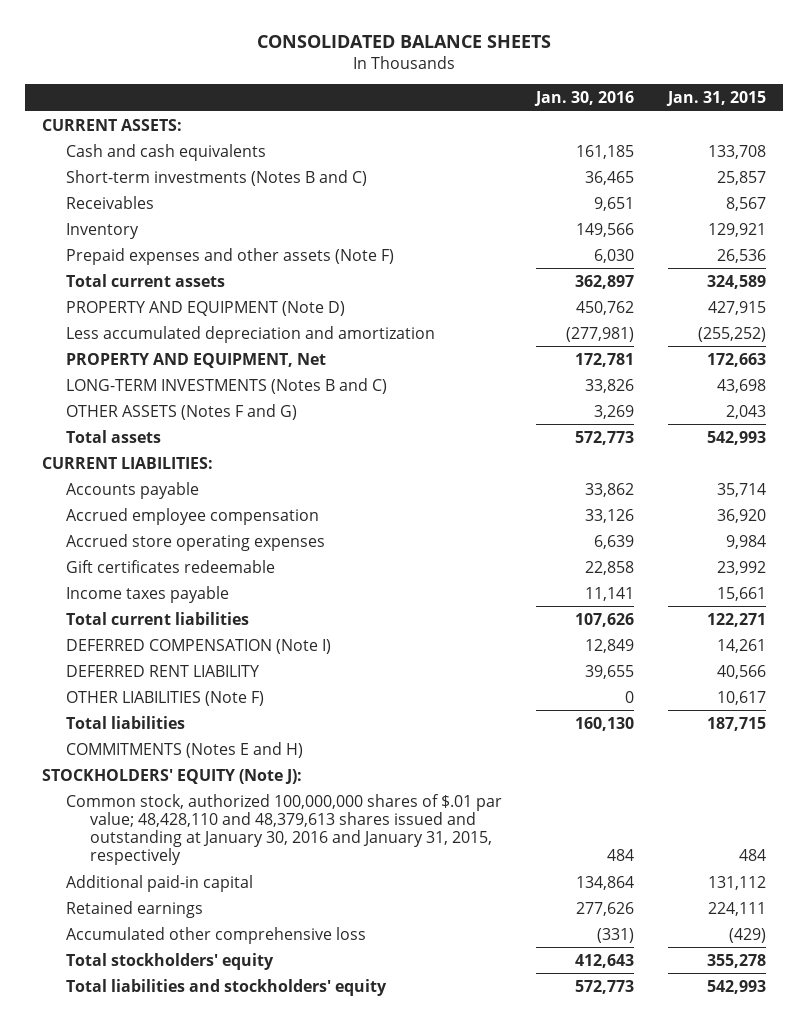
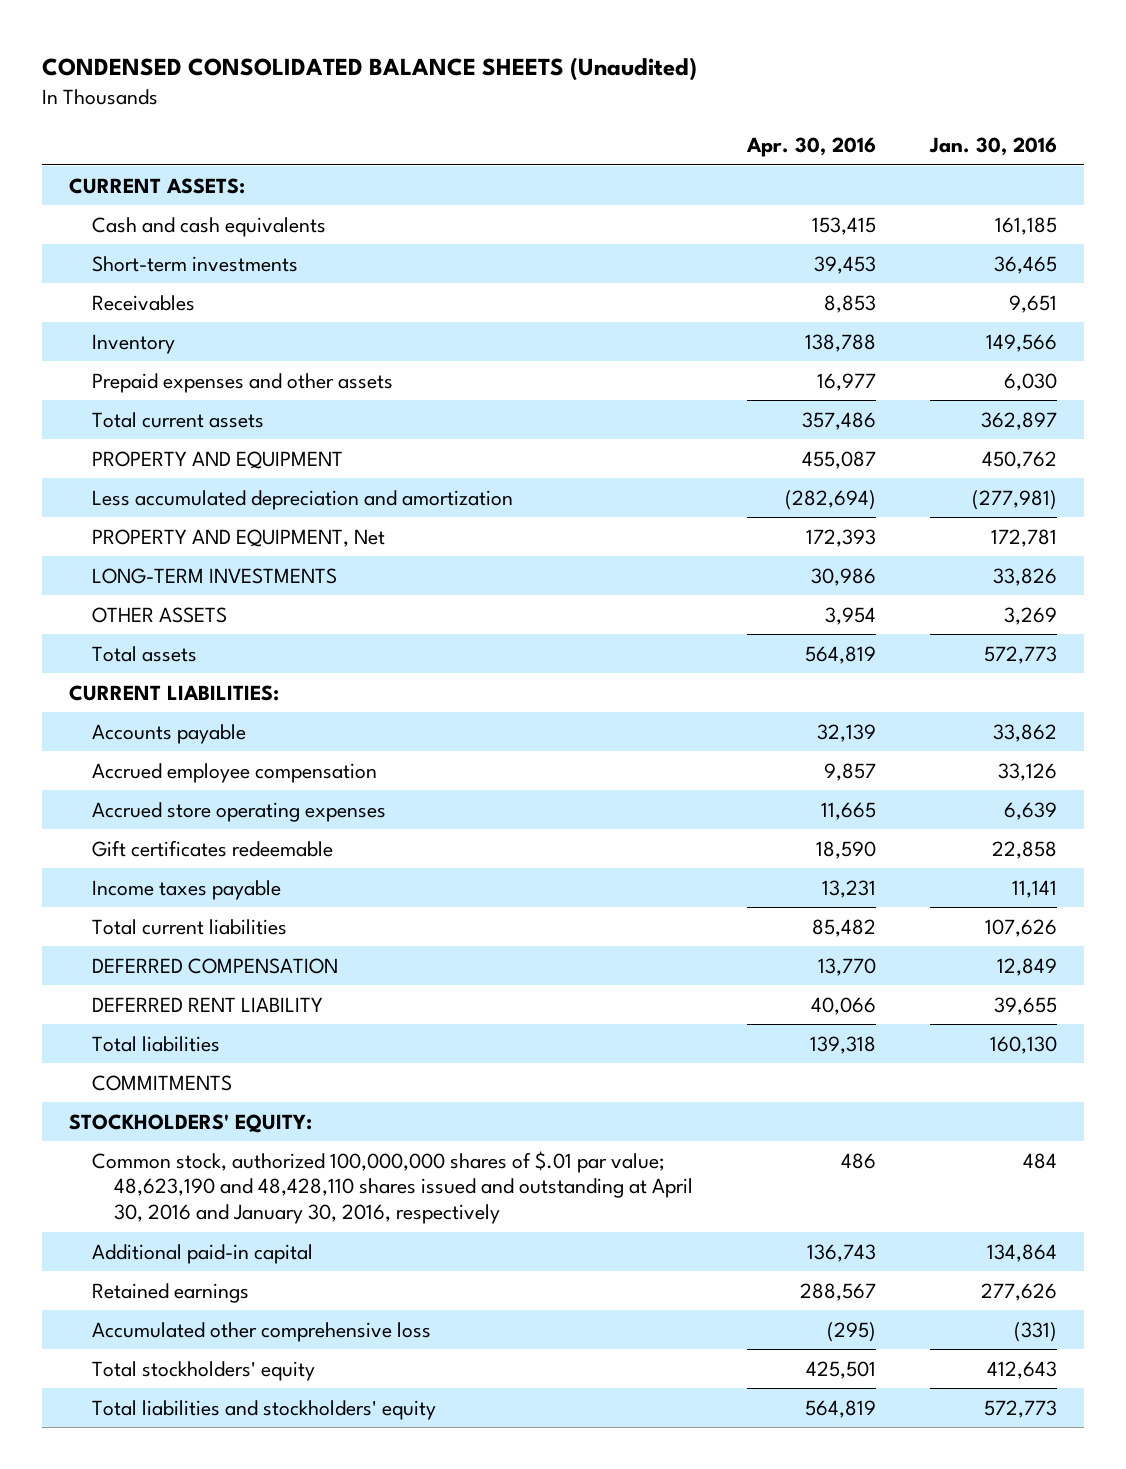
[256,35,551,49] CONSOLIDATED BALANCE SHEETS -> [42,57,698,82] CONDENSED CONSOLIDATED BALANCE SHEETS (Unaudited)
[665,91,766,107] Jan. 31, 2015 -> none
none -> [746,136,877,157] Apr. 30, 2016
[65,169,367,186] Short-term investments (Notes B and C) -> [91,255,298,272] Short-term investments
[65,247,394,265] Prepaid expenses and other assets (Note F) -> [91,372,393,393] Prepaid expenses and other assets
[65,300,345,316] PROPERTY AND EQUIPMENT (Note D) -> [91,450,343,469] PROPERTY AND EQUIPMENT
[65,377,387,394] LONG-TERM INVESTMENTS (Notes B and C) -> [91,567,337,584] LONG-TERM INVESTMENTS
[65,403,297,420] OTHER ASSETS (Notes F and G) -> [91,606,227,623] OTHER ASSETS
[65,638,331,654] DEFERRED COMPENSATION (Note I) -> [91,957,338,974] DEFERRED COMPENSATION
[65,690,264,706] OTHER LIABILITIES (Note F) -> none
[65,741,303,758] COMMITMENTS (Notes E and H) -> [91,1074,232,1091] COMMITMENTS
[41,768,302,784] STOCKHOLDERS' EQUITY (Note J): -> [69,1113,313,1133] STOCKHOLDERS' EQUITY:
[65,793,502,866] Common stock, authorized 100,000,000 shares of $.01 par value; 48,428,110 and 48,379,613 shares issued and outstanding at January 30, 2016 and January 31, 2015, respectively -> [91,1150,694,1225] Common stock, authorized 100,000,000 shares of $.01 par value; 48,623,190 and 48,428,110 shares issued and outstanding at April 30, 2016 and January 30, 2016, respectively

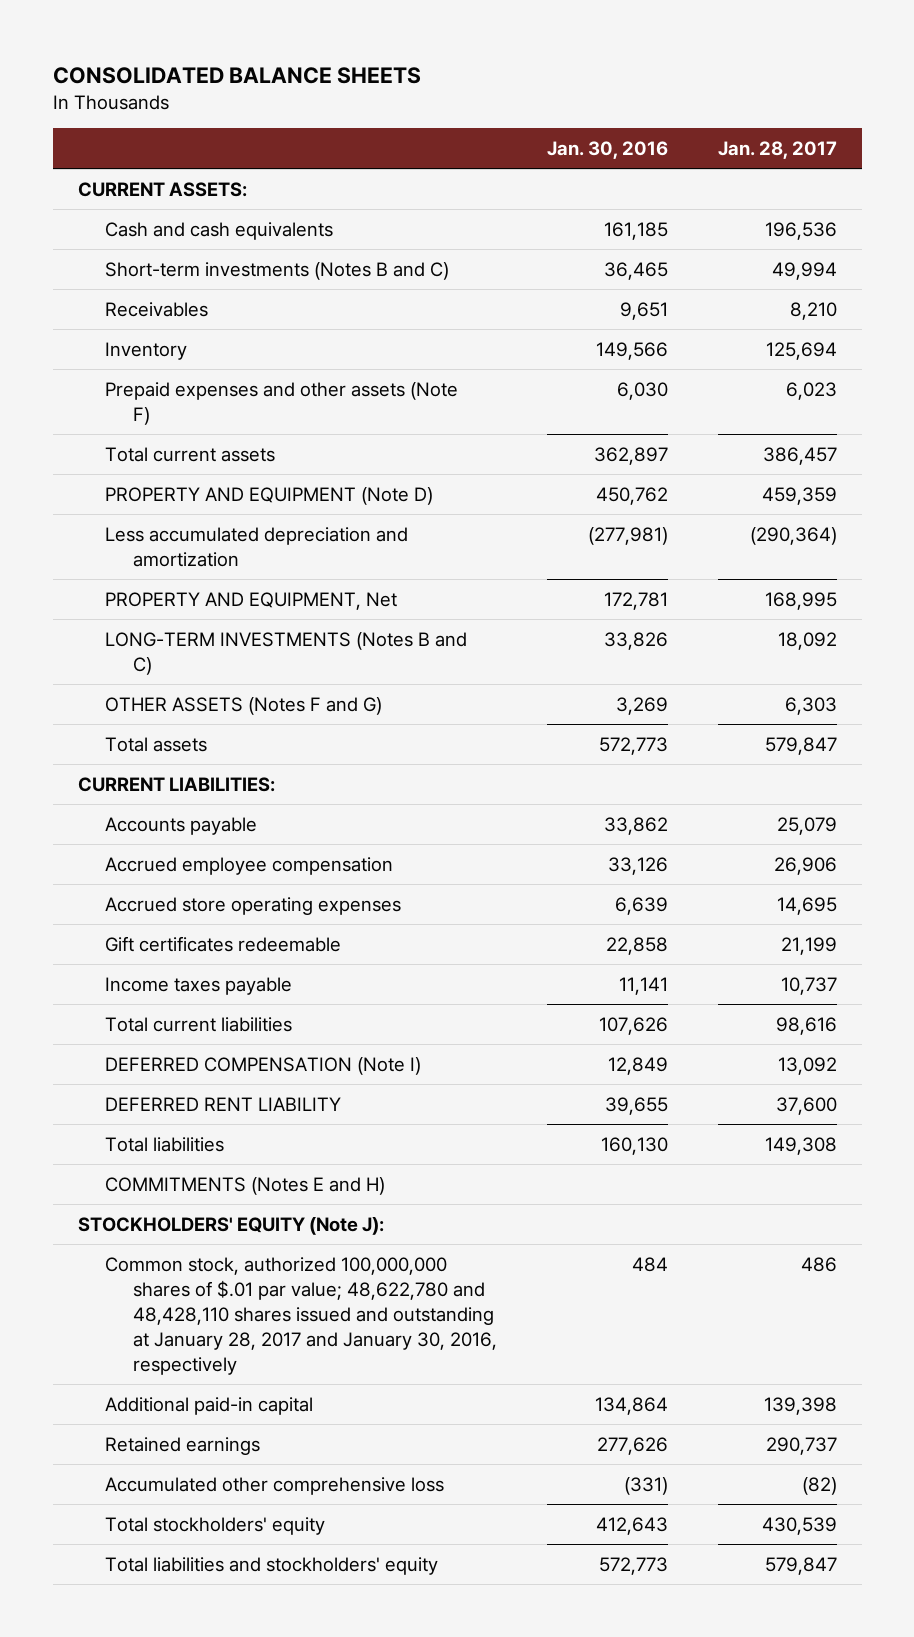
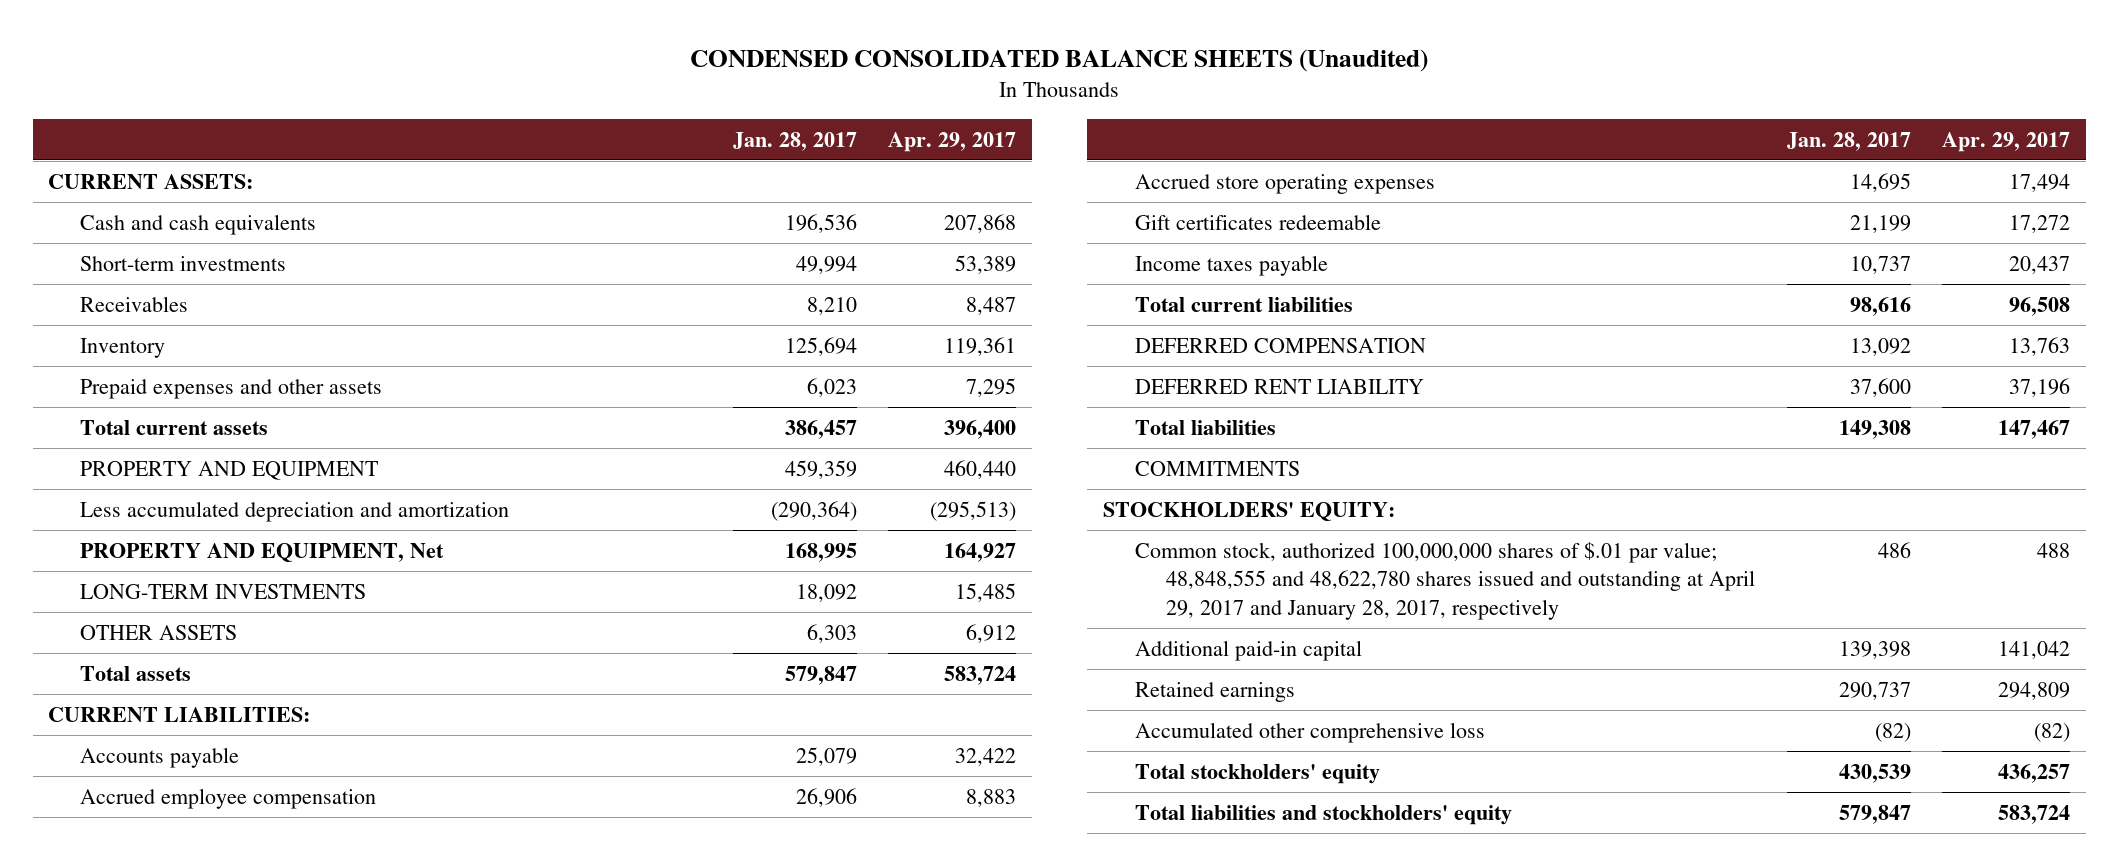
[52,66,421,84] CONSOLIDATED BALANCE SHEETS -> [690,49,1429,73] CONDENSED CONSOLIDATED BALANCE SHEETS (Unaudited)
[546,140,668,159] Jan. 30, 2016 -> none
none -> [888,131,1017,152] Apr. 29, 2017
[105,261,450,280] Short-term investments (Notes B and C) -> [80,255,287,271] Short-term investments
[105,381,459,425] Prepaid expenses and other assets (Note F) -> [80,378,383,399] Prepaid expenses and other assets
[105,486,434,505] PROPERTY AND EQUIPMENT (Note D) -> [80,460,380,480] PROPERTY AND EQUIPMENT
[105,631,468,675] LONG-TERM INVESTMENTS (Notes B and C) -> [80,583,367,599] LONG-TERM INVESTMENTS
[105,696,383,715] OTHER ASSETS (Notes F and G) -> [80,624,238,640] OTHER ASSETS
[105,1056,422,1075] DEFERRED COMPENSATION (Note I) -> [1134,337,1426,353] DEFERRED COMPENSATION
[105,1176,386,1195] COMMITMENTS (Notes E and H) -> [1134,460,1300,476] COMMITMENTS
[77,1216,384,1235] STOCKHOLDERS' EQUITY (Note J): -> [1102,501,1395,521] STOCKHOLDERS' EQUITY:
[105,1256,498,1375] Common stock, authorized 100,000,000 shares of $.01 par value; 48,622,780 and 48,428,110 shares issued and outstanding at January 28, 2017 and January 30, 2016, respectively -> [1134,541,1756,620] Common stock, authorized 100,000,000 shares of $.01 par value; 48,848,555 and 48,622,780 shares issued and outstanding at April 29, 2017 and January 28, 2017, respectively

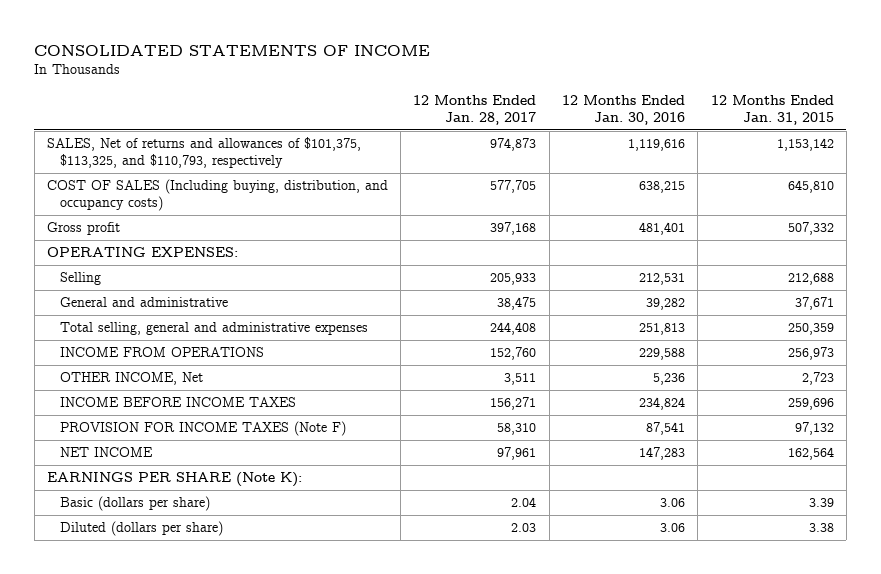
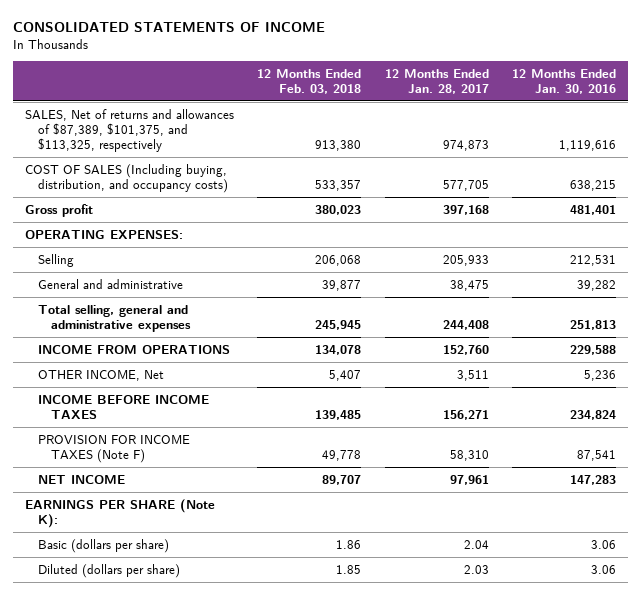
[710,94,834,126] 12 Months Ended Jan. 31, 2015 -> none
none -> [257,68,362,94] 12 Months Ended Feb. 03, 2018
[46,137,361,169] SALES, Net of returns and allowances of $101,375, $113,325, and $110,793, respectively -> [24,108,234,152] SALES, Net of returns and allowances of $87,389, $101,375, and $113,325, respectively

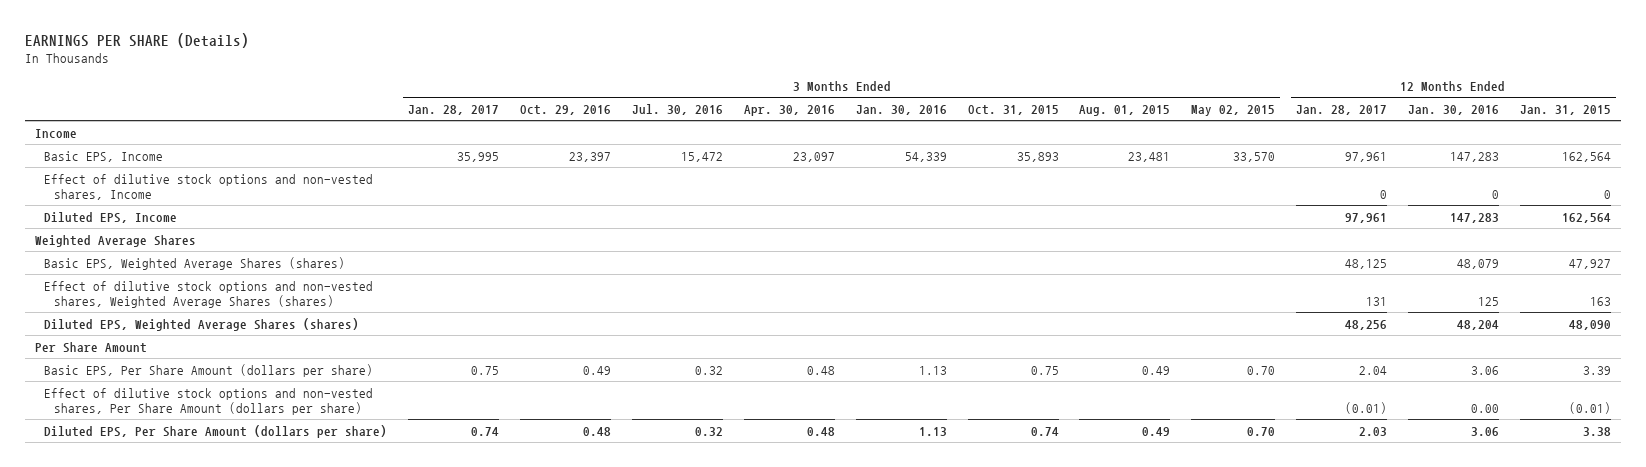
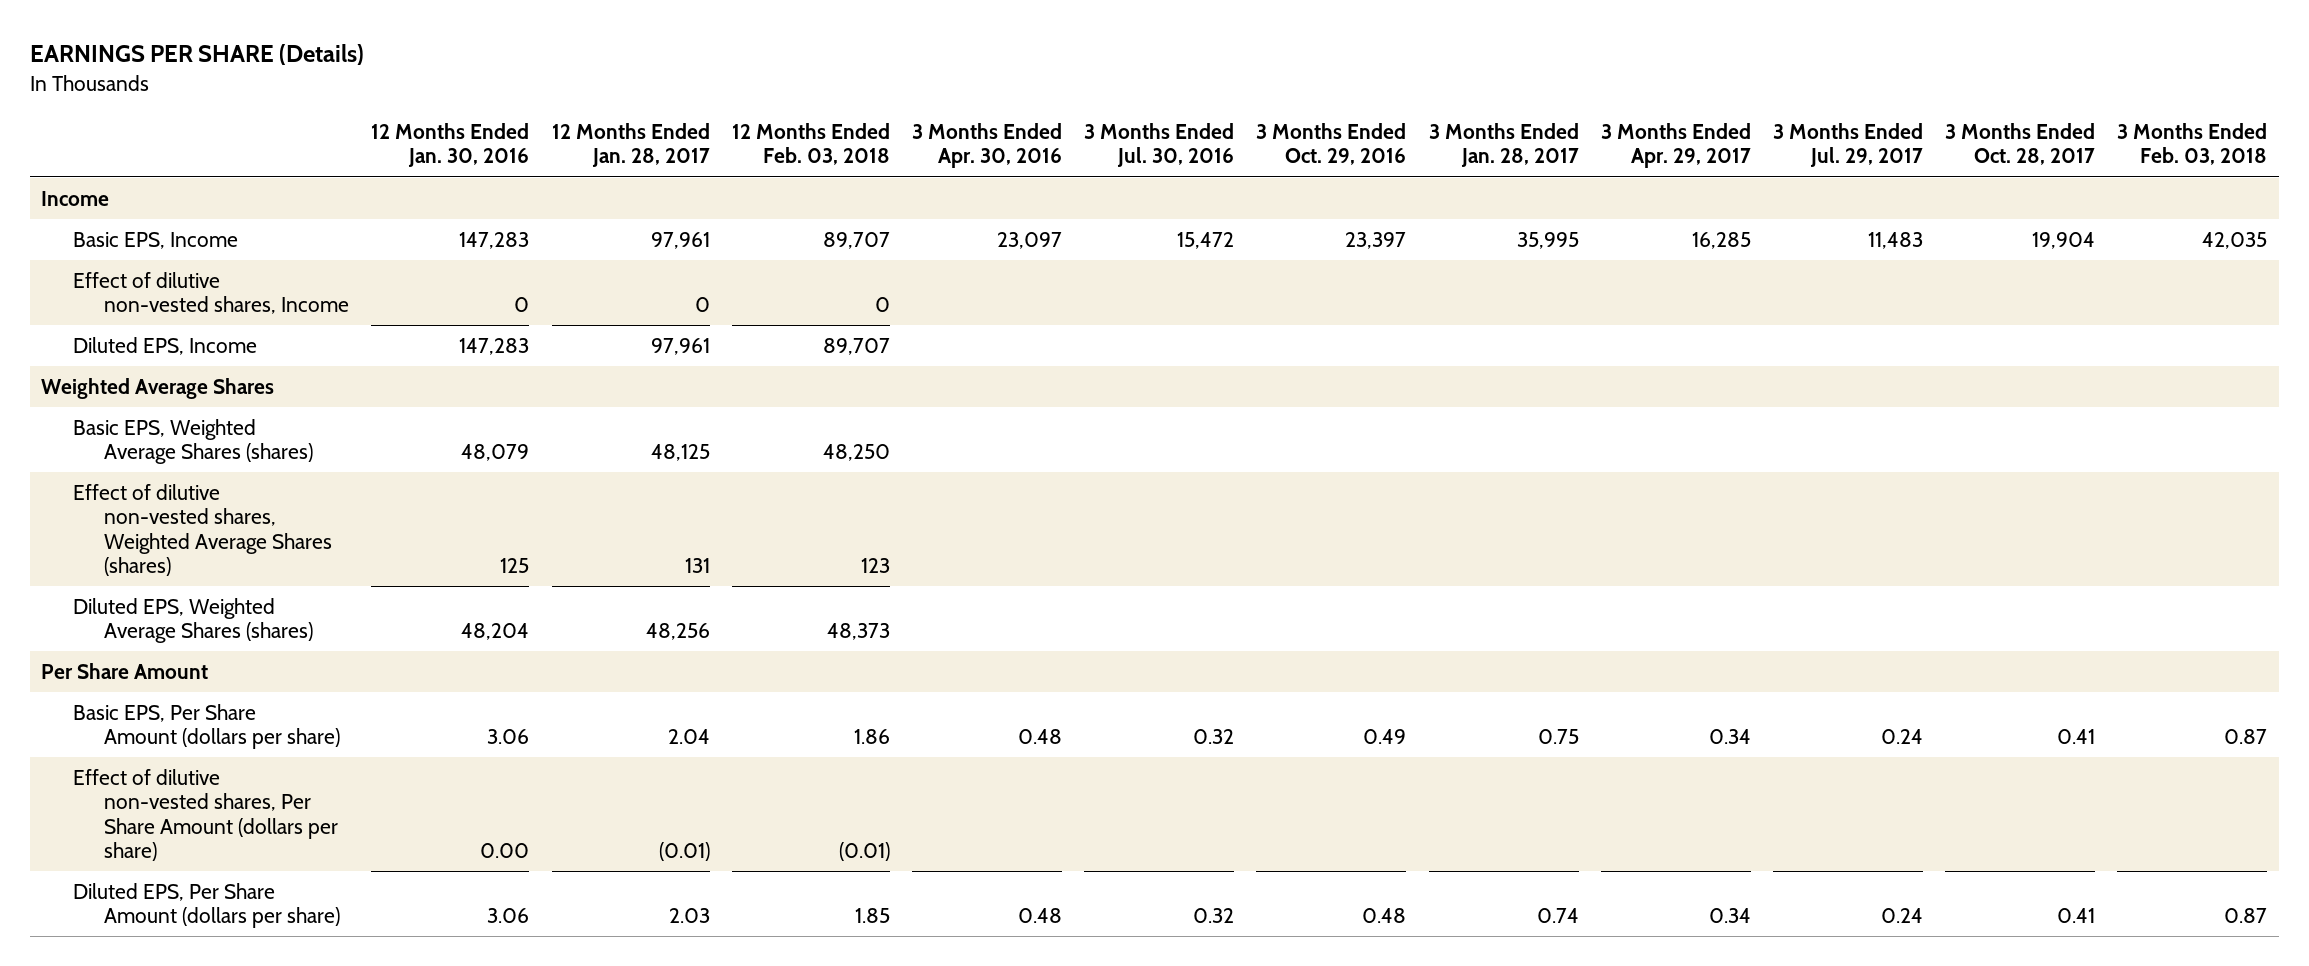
[855,104,947,115] Jan. 30, 2016 -> none
[967,104,1059,115] Oct. 31, 2015 -> none
[1079,104,1171,116] Aug. 01, 2015 -> none
[1191,104,1276,116] May 02, 2015 -> none
[1519,104,1611,115] Jan. 31, 2015 -> none
none -> [731,123,890,166] 12 Months Ended Feb. 03, 2018
none -> [1600,123,1751,169] 3 Months Ended Apr. 29, 2017
none -> [1773,123,1924,168] 3 Months Ended Jul. 29, 2017
none -> [1945,123,2096,166] 3 Months Ended Oct. 28, 2017
none -> [2117,123,2268,166] 3 Months Ended Feb. 03, 2018
[44,173,374,200] Effect of dilutive stock options and non-vested shares, Income -> [72,271,350,315] Effect of dilutive non-vested shares, Income
[44,280,374,308] Effect of dilutive stock options and non-vested shares, Weighted Average Shares (shares) -> [72,483,333,577] Effect of dilutive non-vested shares, Weighted Average Shares (shares)
[44,387,374,415] Effect of dilutive stock options and non-vested shares, Per Share Amount (dollars per share) -> [72,768,339,862] Effect of dilutive non-vested shares, Per Share Amount (dollars per share)

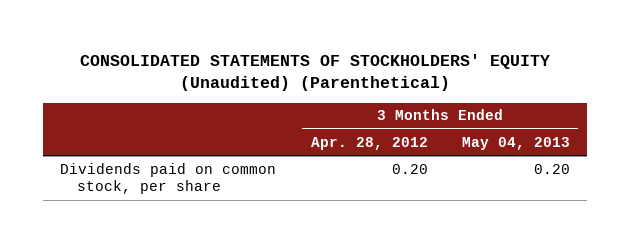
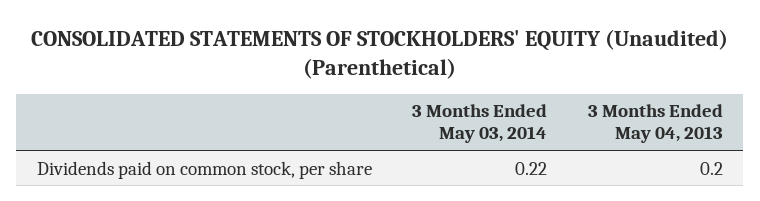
[310,136,428,150] Apr. 28, 2012 -> none
none -> [412,104,548,144] 3 Months Ended May 03, 2014
[533,163,570,174] 0.20 -> [700,161,724,175] 0.2

